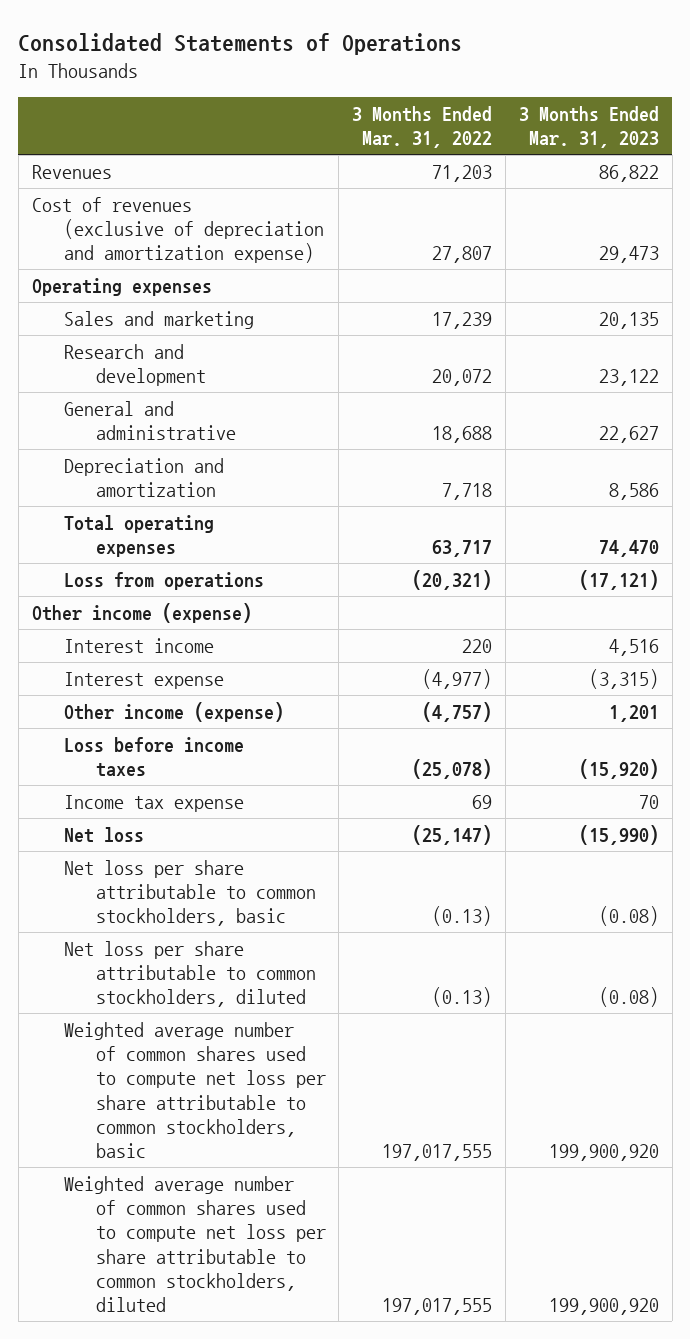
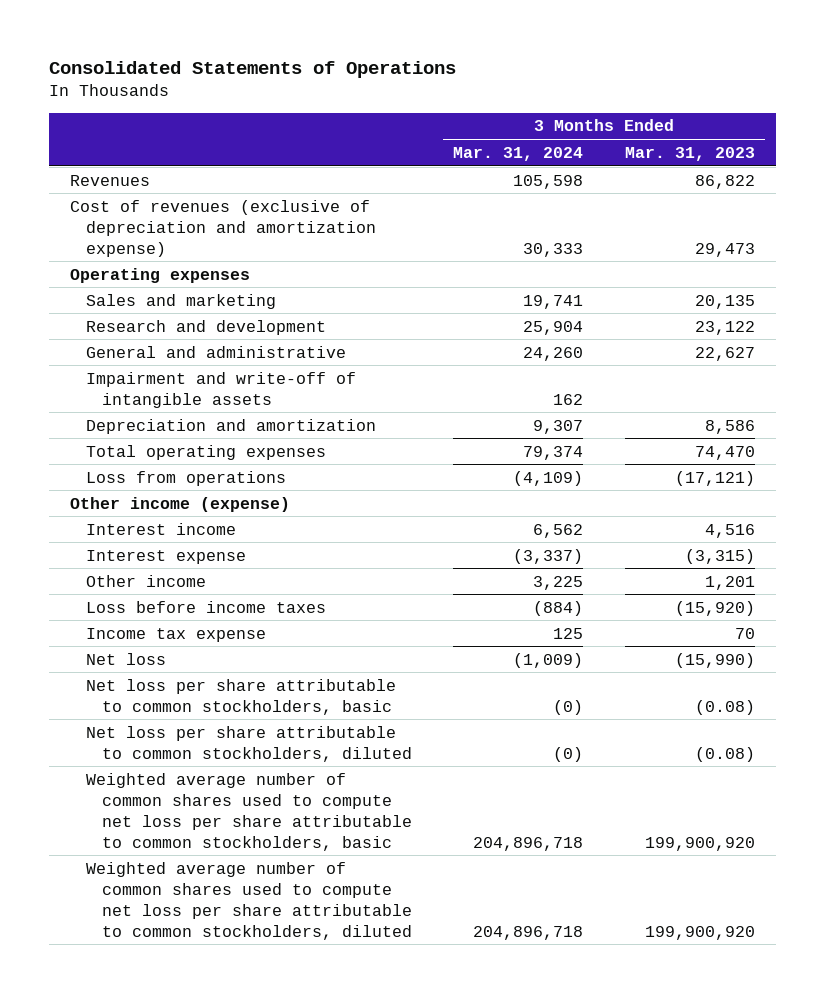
[352,106,493,149] 3 Months Ended Mar. 31, 2022 -> none
none -> [453,146,584,161] Mar. 31, 2024
none -> [85,371,356,408] Impairment and write-off of intangible assets
[63,701,284,722] Other income (expense) -> [85,574,206,587] Other income

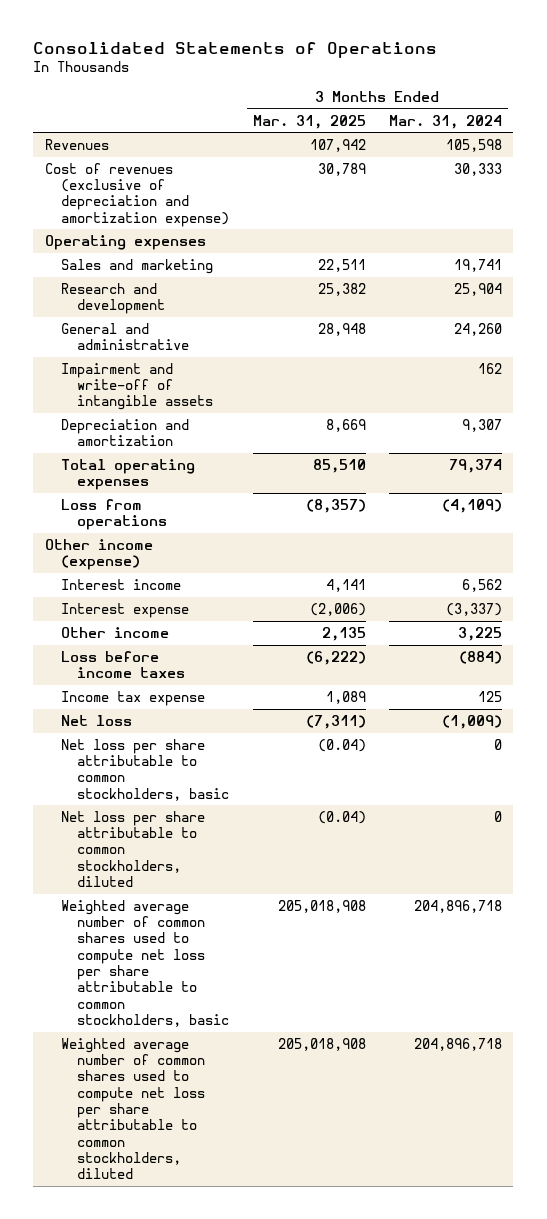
[624,146,755,161] Mar. 31, 2023 -> none
none -> [252,114,366,129] Mar. 31, 2025
[553,699,584,715] (0) -> [493,738,502,750] 0
[553,746,584,762] (0) -> [493,810,502,822] 0

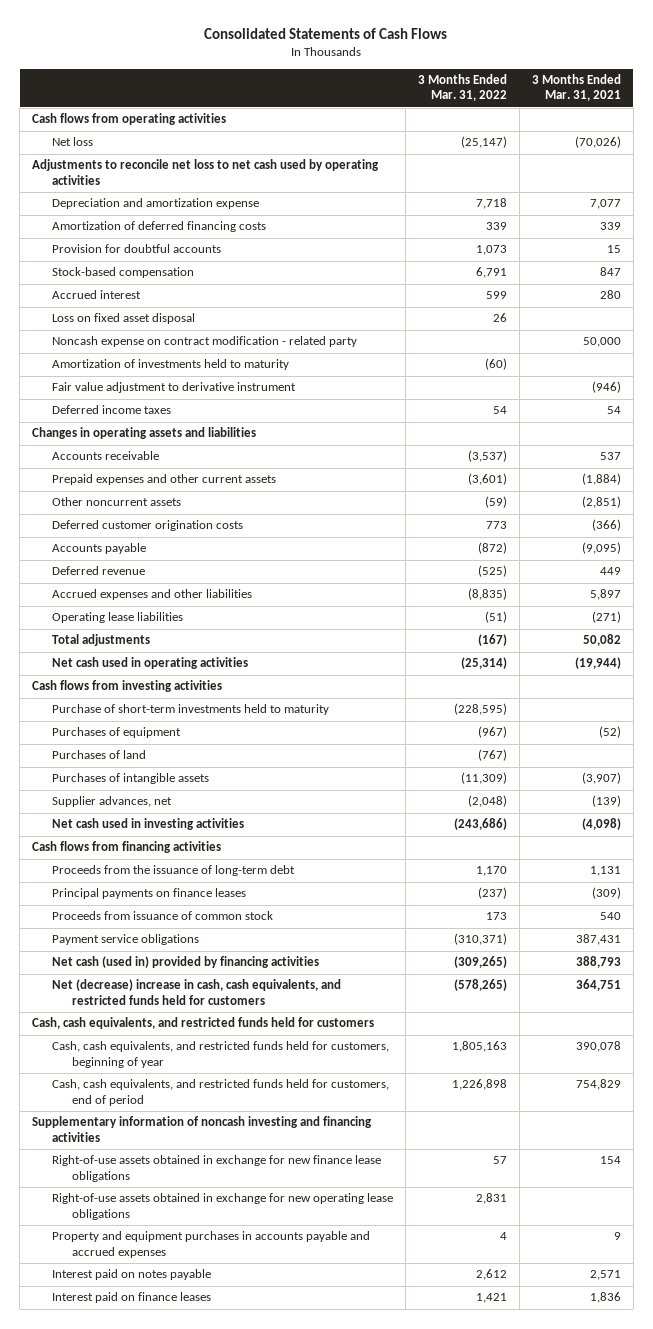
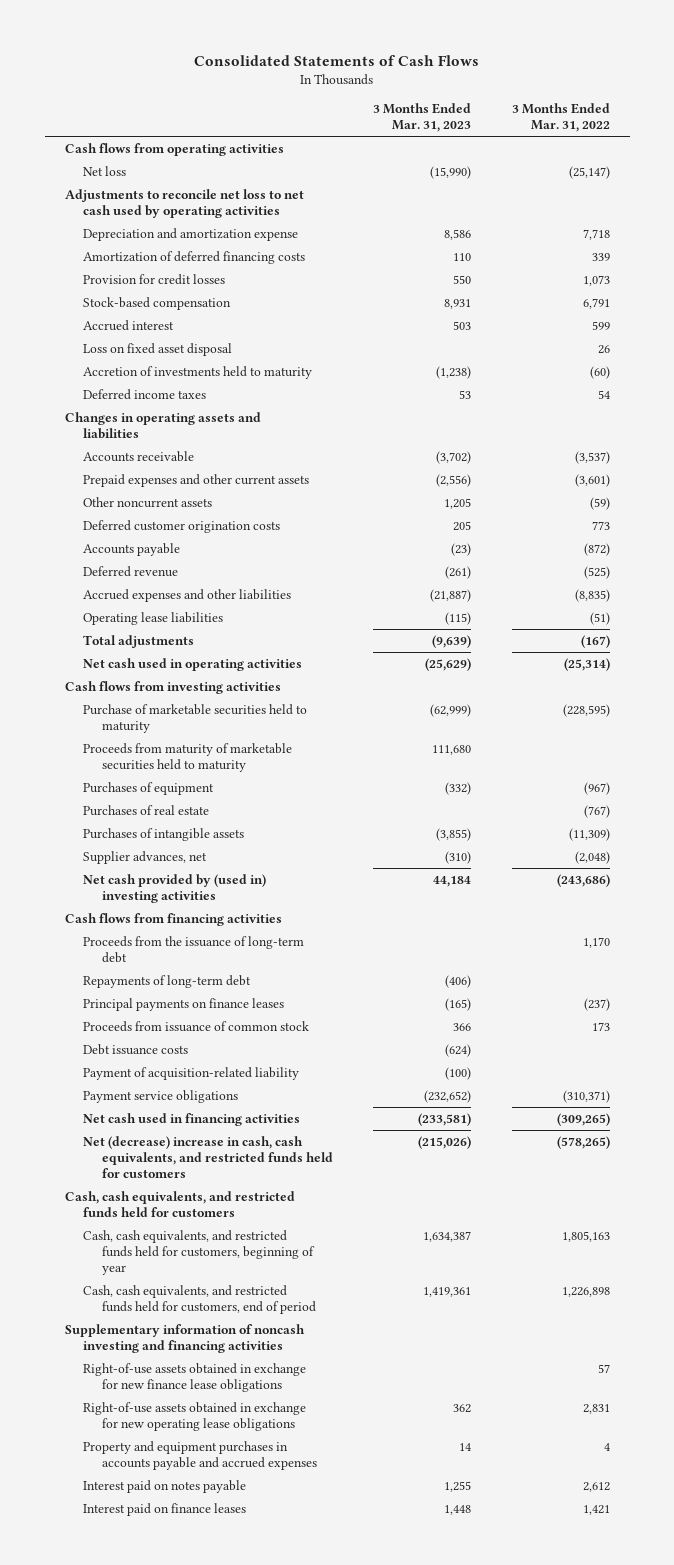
[531,74,621,102] 3 Months Ended Mar. 31, 2021 -> none
none -> [373,103,472,133] 3 Months Ended Mar. 31, 2023
[52,244,222,254] Provision for doubtful accounts -> [83,273,226,285] Provision for credit losses
[52,336,358,348] Noncash expense on contract modification - related party -> none
[52,382,297,394] Fair value adjustment to derivative instrument -> none
[52,359,290,371] Amortization of investments held to maturity -> [83,365,313,379] Accretion of investments held to maturity
[52,704,330,716] Purchase of short-term investments held to maturity -> [83,703,308,733] Purchase of marketable securities held to maturity
none -> [83,742,293,772] Proceeds from maturity of marketable securities held to maturity
[52,750,147,760] Purchases of land -> [83,804,210,816] Purchases of real estate
[52,818,245,831] Net cash used in investing activities -> [83,873,267,903] Net cash provided by (used in) investing activities
none -> [83,974,252,988] Repayments of long-term debt
none -> [83,1043,189,1055] Debt issuance costs
none -> [83,1066,300,1080] Payment of acquisition-related liability
[52,956,320,969] Net cash (used in) provided by financing activities -> [83,1112,301,1126] Net cash used in financing activities

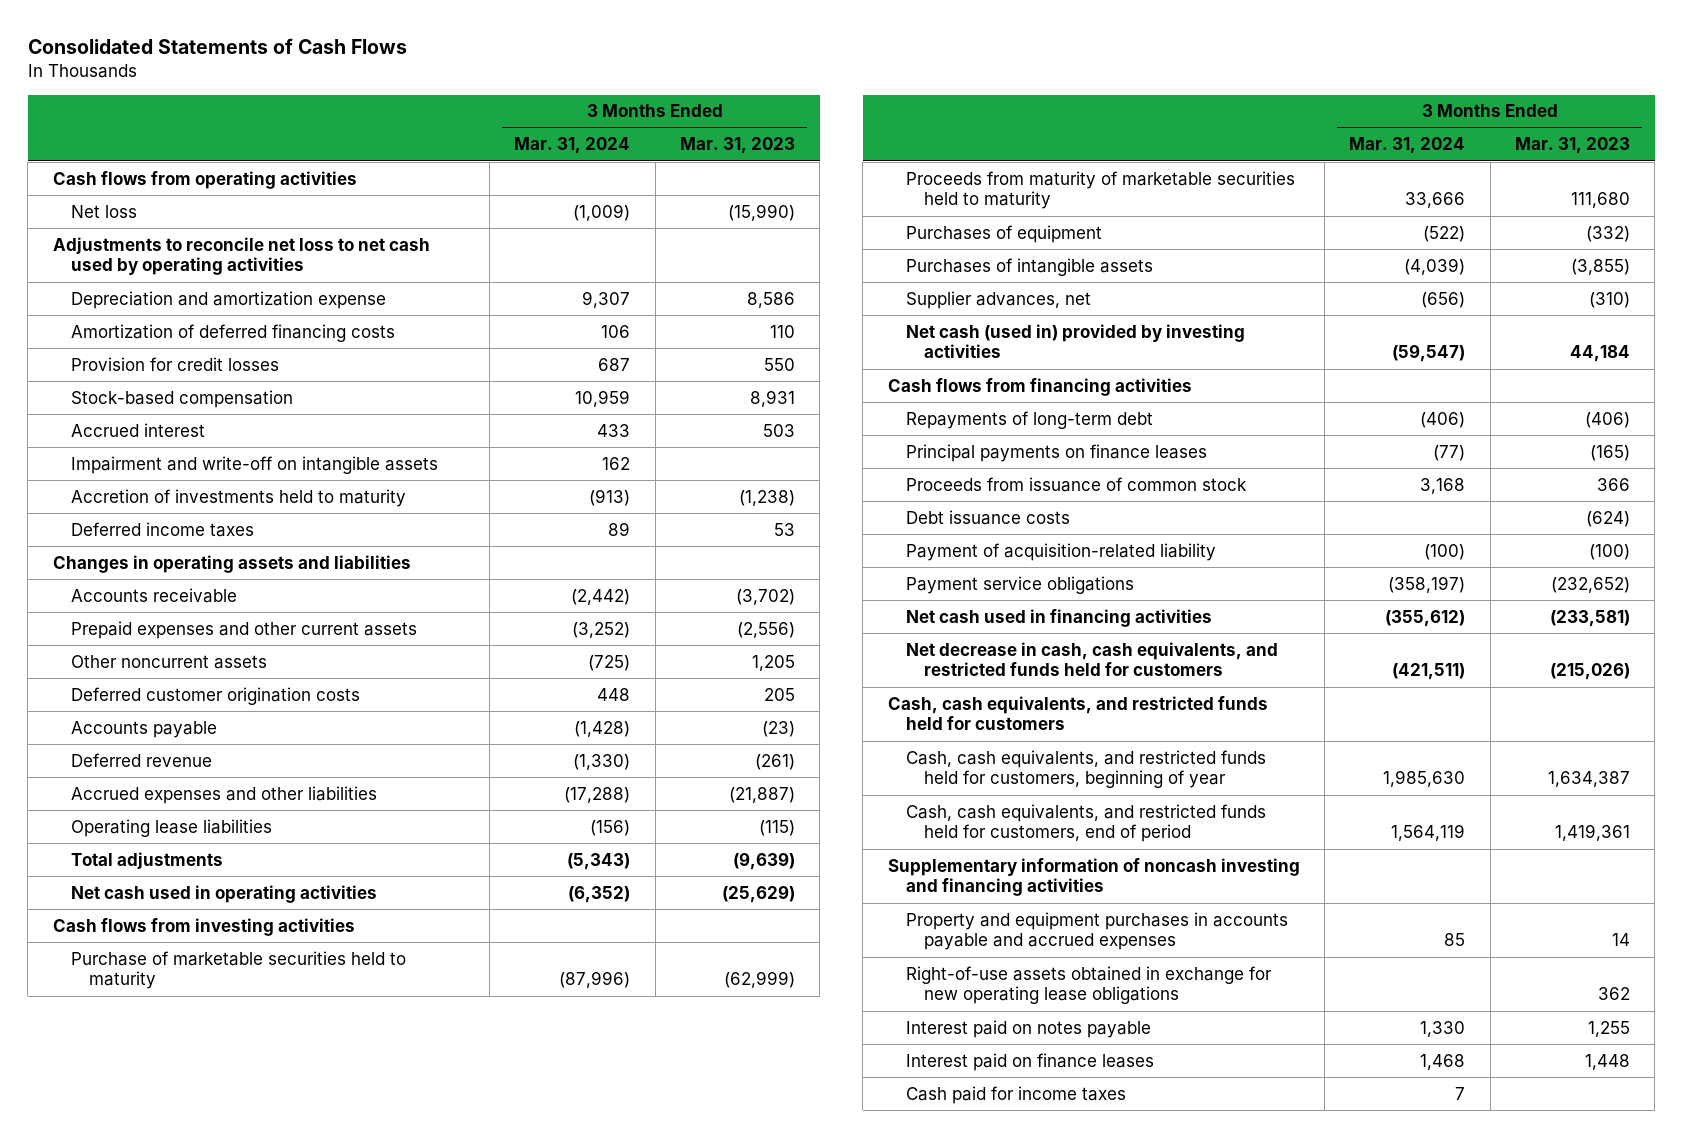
[511,103,610,133] 3 Months Ended Mar. 31, 2022 -> none
none -> [514,137,631,155] Mar. 31, 2024
[83,342,233,356] Loss on fixed asset disposal -> none
none -> [70,455,438,474] Impairment and write-off on intangible assets
[83,804,210,816] Purchases of real estate -> none
[83,873,267,903] Net cash provided by (used in) investing activities -> [905,323,1245,359] Net cash (used in) provided by investing activities
[83,935,305,963] Proceeds from the issuance of long-term debt -> none
[83,1135,334,1178] Net (decrease) increase in cash, cash equivalents, and restricted funds held for customers -> [905,641,1278,677] Net decrease in cash, cash equivalents, and restricted funds held for customers
[83,1362,307,1392] Right-of-use assets obtained in exchange for new finance lease obligations -> none
[83,1401,307,1431] Right-of-use assets obtained in exchange for new operating lease obligations -> [905,965,1272,1005] Right-of-use assets obtained in exchange for new operating lease obligations
none -> [905,1085,1126,1104] Cash paid for income taxes

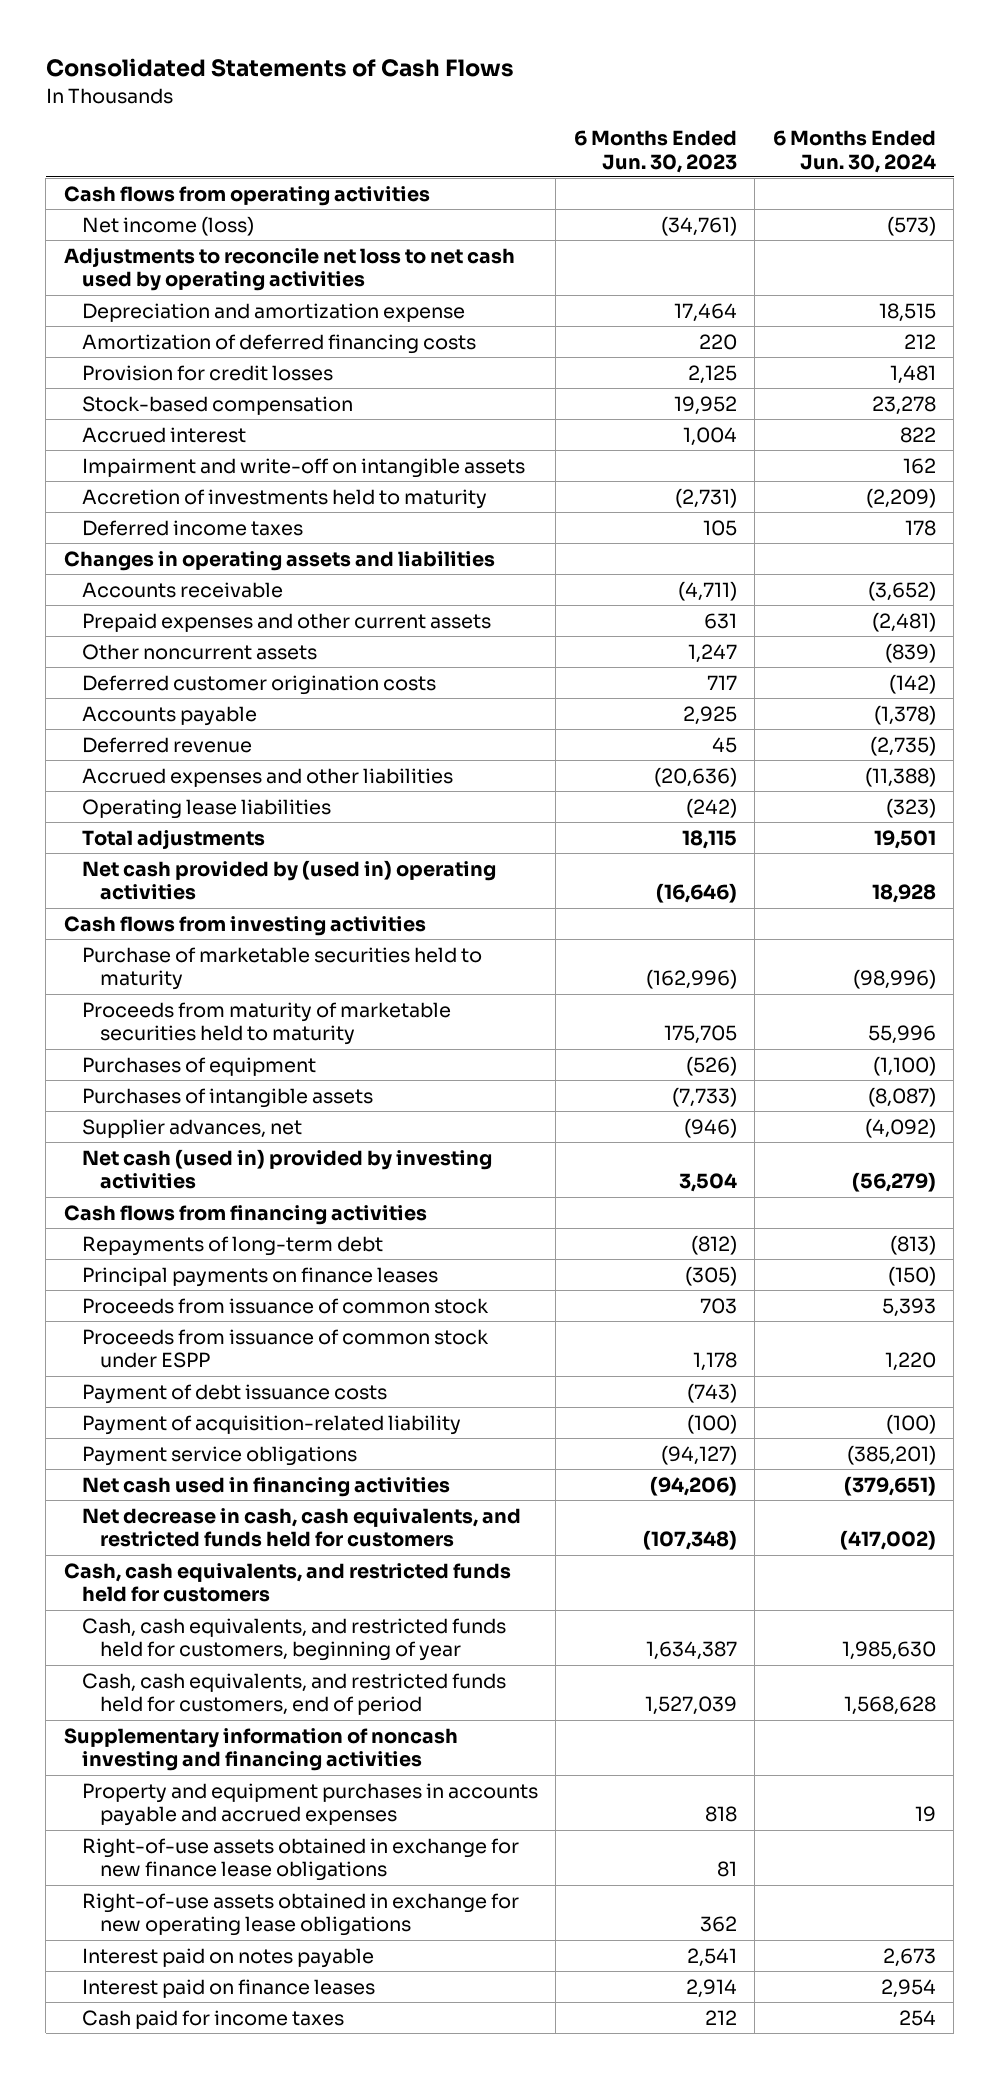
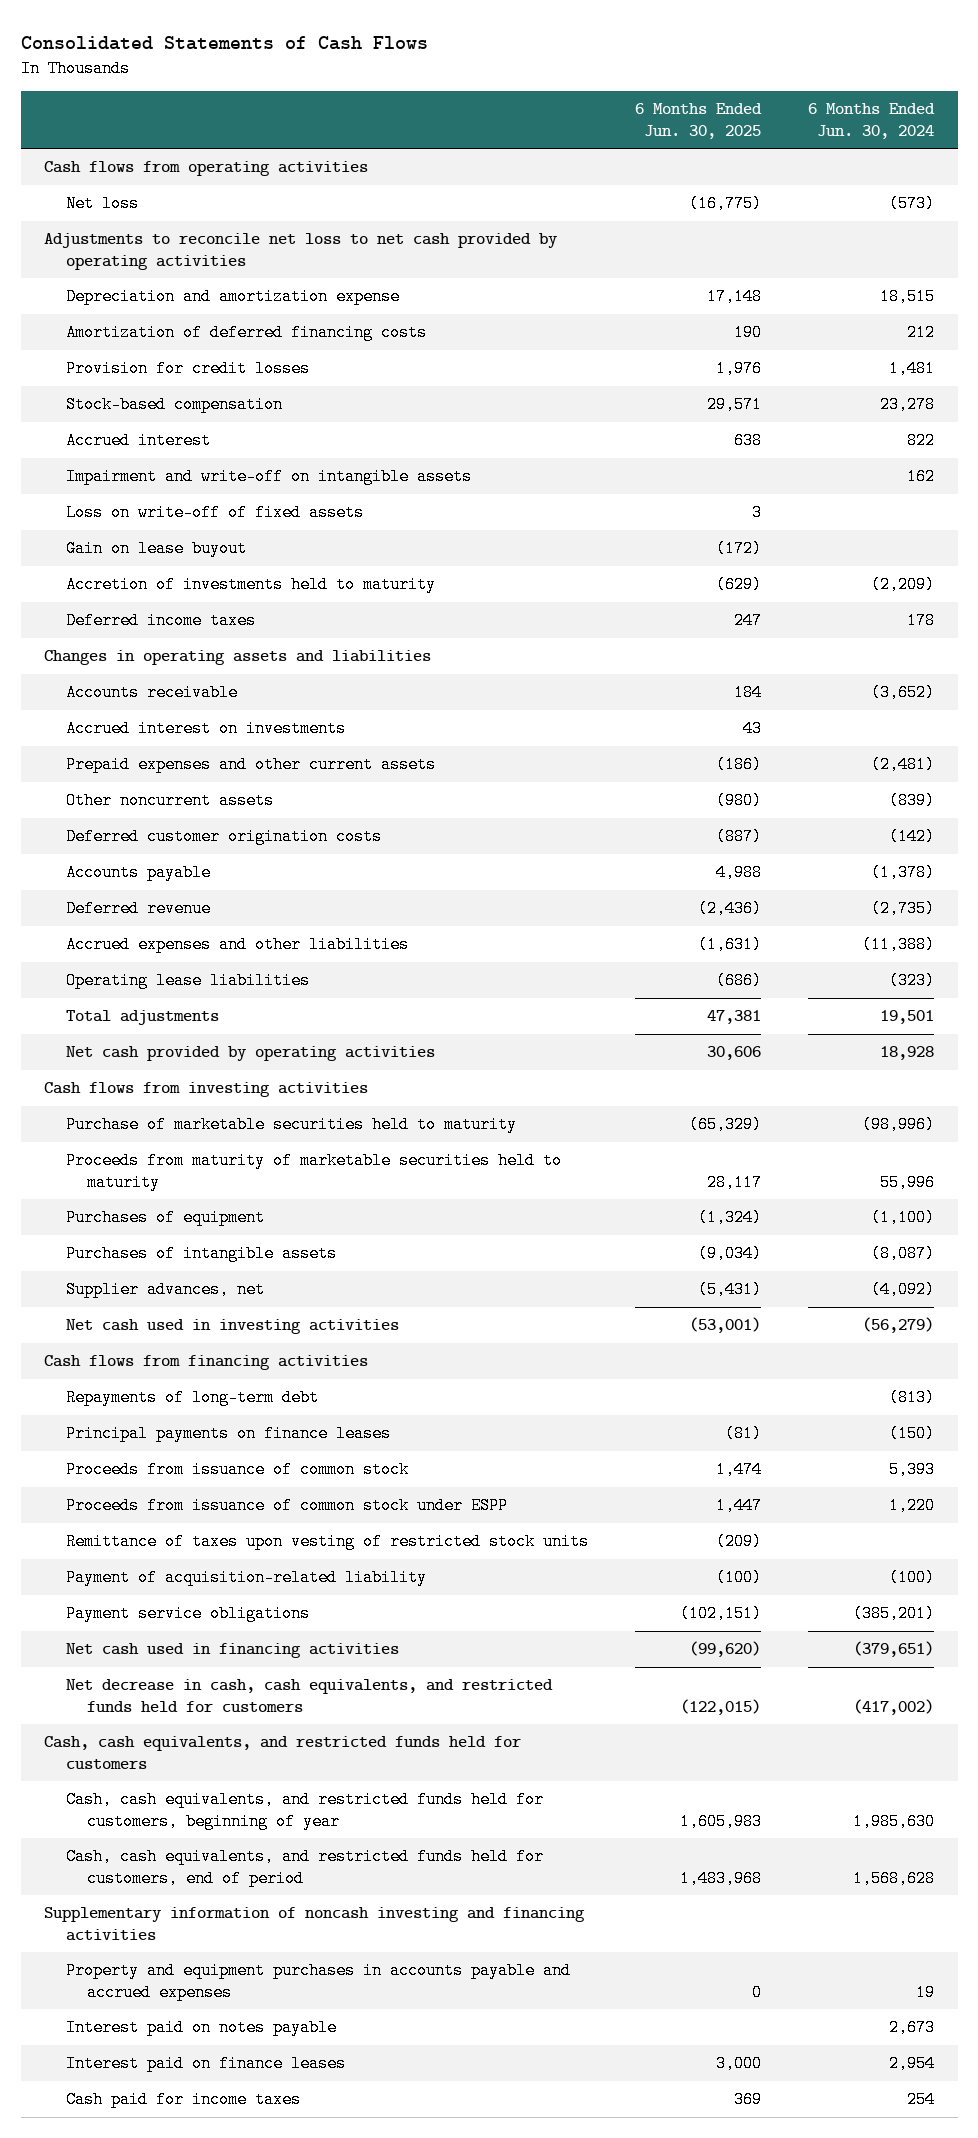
[573,129,737,173] 6 Months Ended Jun. 30, 2023 -> none
none -> [634,103,762,139] 6 Months Ended Jun. 30, 2025
[81,215,254,236] Net income (loss) -> [65,195,139,213] Net loss
[63,246,515,292] Adjustments to reconcile net loss to net cash used by operating activities -> [44,233,559,270] Adjustments to reconcile net loss to net cash provided by operating activities
none -> [65,504,364,522] Loss on write-off of fixed assets
none -> [65,540,247,558] Gain on lease buyout
none -> [65,720,346,738] Accrued interest on investments
[81,859,496,901] Net cash provided by (used in) operating activities -> [65,1046,435,1062] Net cash provided by operating activities
[81,1148,492,1190] Net cash (used in) provided by investing activities -> [65,1319,399,1335] Net cash used in investing activities
[81,1383,387,1404] Payment of debt issuance costs -> none
none -> [65,1533,589,1551] Remittance of taxes upon vesting of restricted stock units
[81,1837,519,1882] Right-of-use assets obtained in exchange for new finance lease obligations -> none
[81,1892,519,1937] Right-of-use assets obtained in exchange for new operating lease obligations -> none

